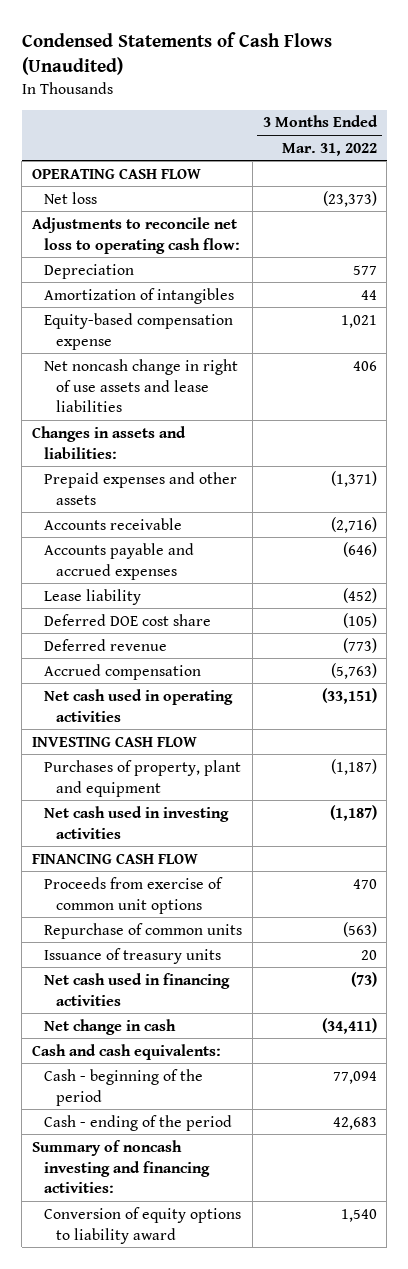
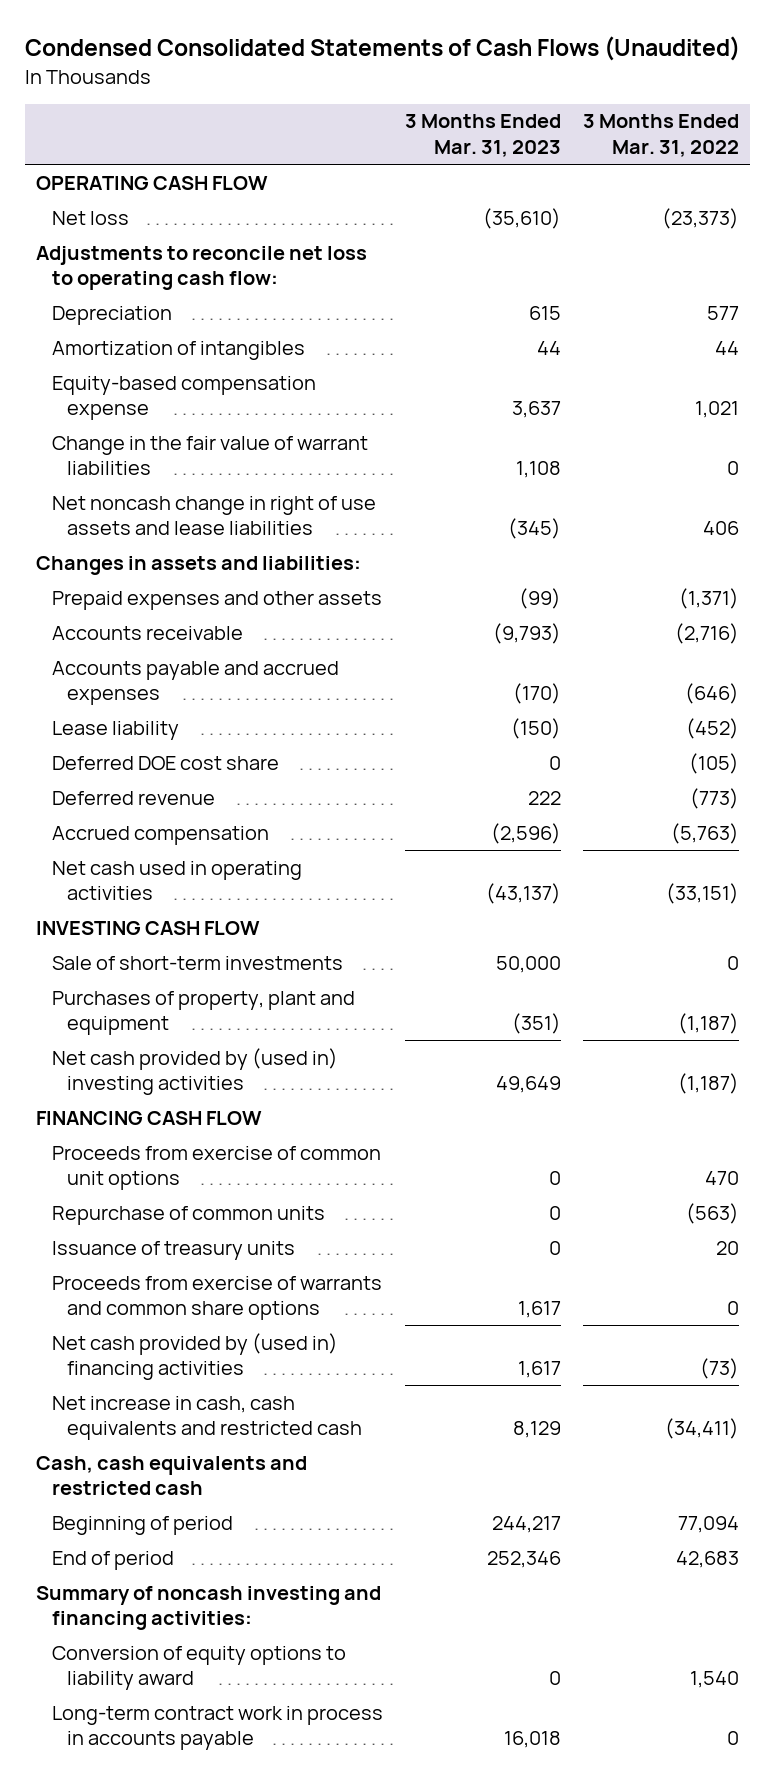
[21,31,332,75] Condensed Statements of Cash Flows (Unaudited) -> [25,36,741,62] Condensed Consolidated Statements of Cash Flows (Unaudited)
none -> [404,114,561,157] 3 Months Ended Mar. 31, 2023
none -> [51,435,368,476] Change in the fair value of warrant liabilities
none -> [51,955,343,970] Sale of short-term investments
[44,805,230,839] Net cash used in investing activities -> [51,1047,338,1096] Net cash provided by (used in) investing activities
none -> [51,1275,382,1321] Proceeds from exercise of warrants and common share options
[44,972,231,1006] Net cash used in financing activities -> [51,1332,338,1381] Net cash provided by (used in) financing activities
[44,1018,177,1035] Net change in cash -> [51,1395,363,1441] Net increase in cash, cash equivalents and restricted cash
[31,1043,221,1060] Cash and cash equivalents: -> [36,1455,308,1496] Cash, cash equivalents and restricted cash
[44,1068,204,1106] Cash - beginning of the period -> [51,1515,233,1535] Beginning of period
[44,1114,233,1131] Cash - ending of the period -> [51,1550,174,1570] End of period
none -> [51,1705,383,1751] Long-term contract work in process in accounts payable

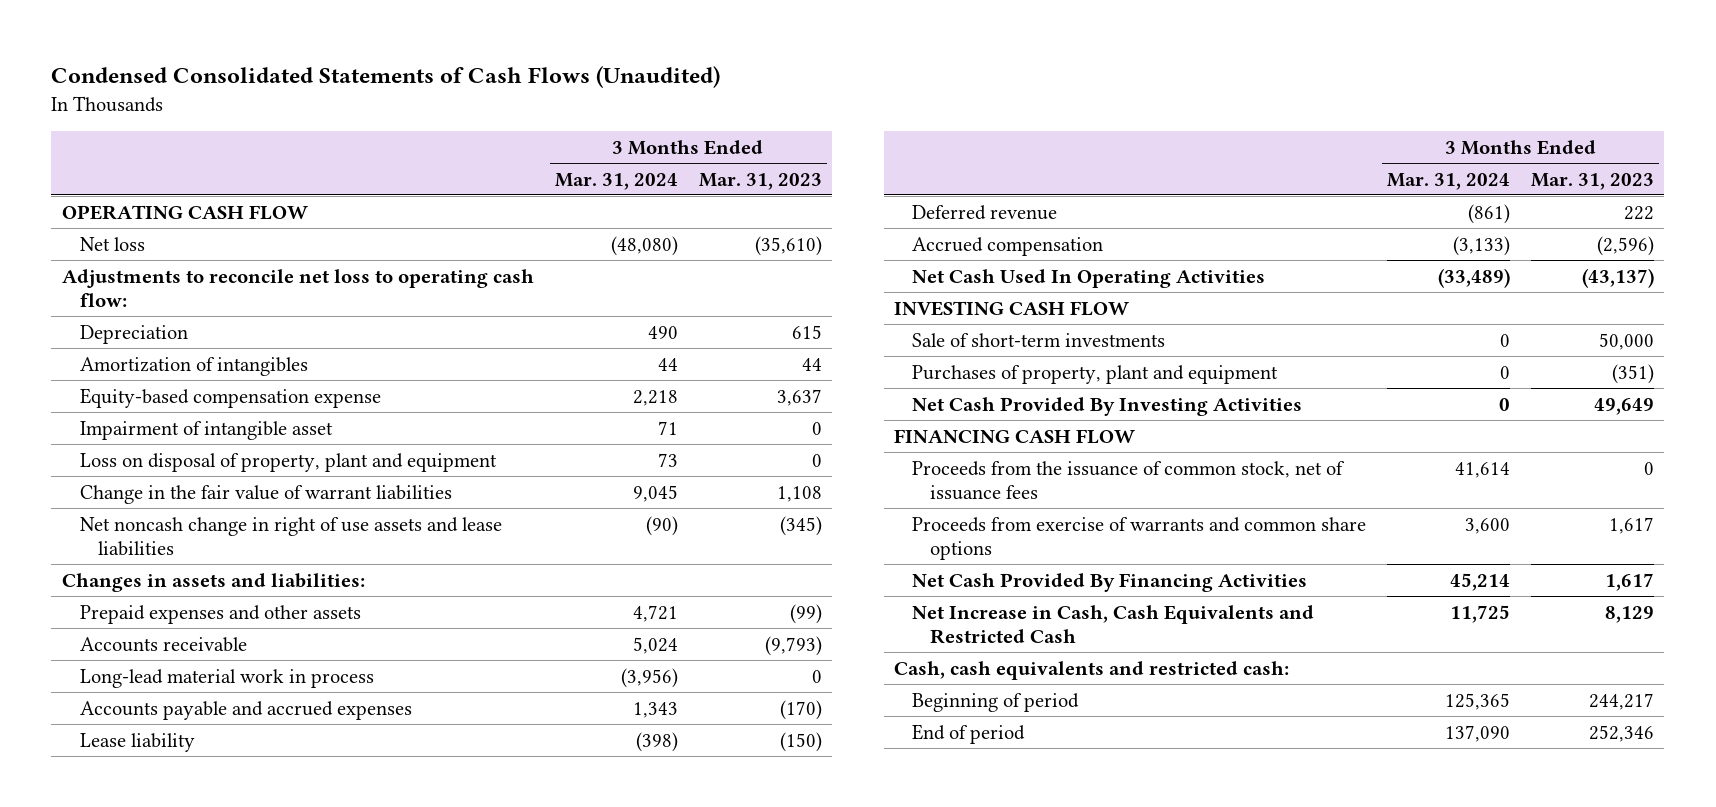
[582,114,739,157] 3 Months Ended Mar. 31, 2022 -> none
none -> [555,172,679,190] Mar. 31, 2024
none -> [80,420,334,440] Impairment of intangible asset
none -> [80,452,498,472] Loss on disposal of property, plant and equipment
none -> [80,668,375,688] Long-lead material work in process
[51,755,279,770] Deferred DOE cost share -> none
[51,860,302,901] Net cash used in operating activities -> [912,268,1266,288] Net Cash Used In Operating Activities
[51,1047,338,1096] Net cash provided by (used in) investing activities -> [912,396,1303,416] Net Cash Provided By Investing Activities
[51,1145,381,1191] Proceeds from exercise of common unit options -> none
[51,1205,325,1225] Repurchase of common units -> none
[51,1240,295,1260] Issuance of treasury units -> none
none -> [912,460,1346,500] Proceeds from the issuance of common stock, net of issuance fees
[51,1332,338,1381] Net cash provided by (used in) financing activities -> [912,572,1308,592] Net Cash Provided By Financing Activities
[51,1395,363,1441] Net increase in cash, cash equivalents and restricted cash -> [912,604,1315,644] Net Increase in Cash, Cash Equivalents and Restricted Cash
[36,1455,308,1496] Cash, cash equivalents and restricted cash -> [893,660,1289,680] Cash, cash equivalents and restricted cash:
[36,1585,382,1631] Summary of noncash investing and financing activities: -> none
[51,1645,346,1691] Conversion of equity options to liability award -> none
[51,1705,383,1751] Long-term contract work in process in accounts payable -> none

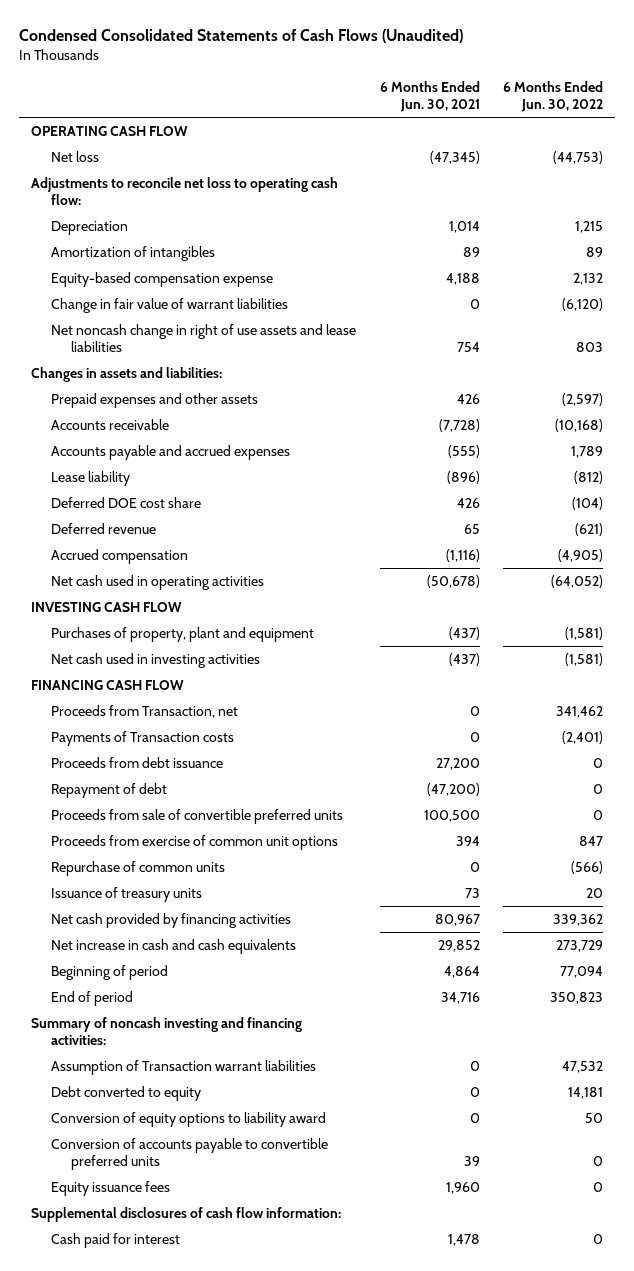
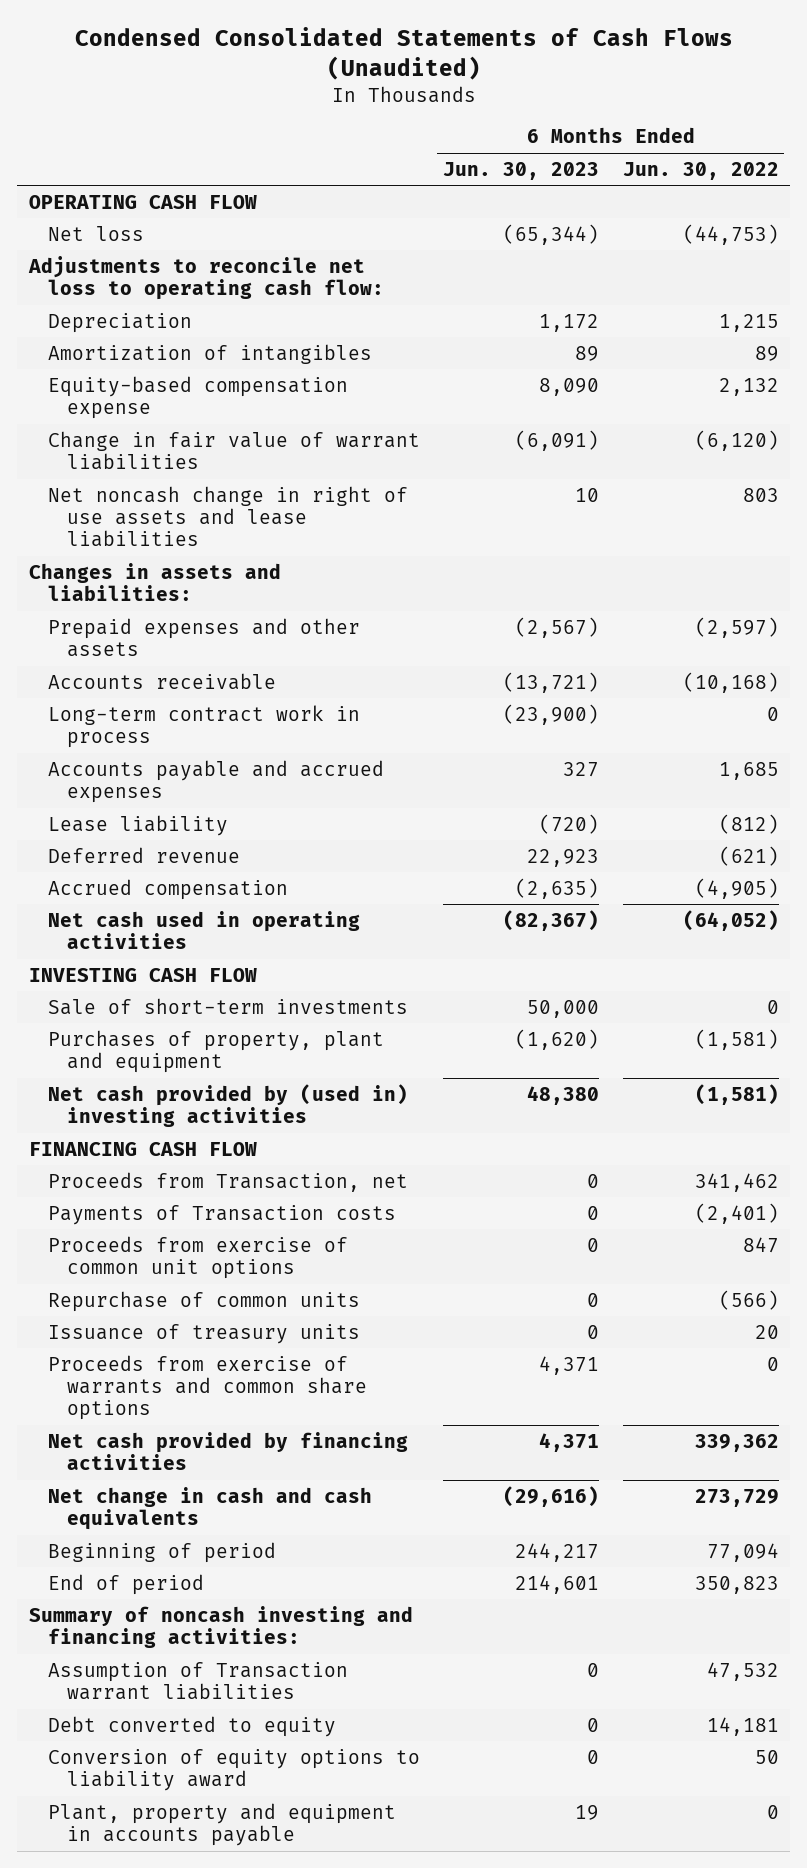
[379,80,480,112] 6 Months Ended Jun. 30, 2021 -> none
none -> [443,161,600,180] Jun. 30, 2023
none -> [47,704,360,749] Long-term contract work in process
[571,445,604,458] 1,789 -> [718,761,779,780] 1,685
[50,496,201,508] Deferred DOE cost share -> none
none -> [47,997,408,1015] Sale of short-term investments
[50,652,260,668] Net cash used in investing activities -> [47,1083,408,1128] Net cash provided by (used in) investing activities
[50,756,223,768] Proceeds from debt issuance -> none
[50,782,167,798] Repayment of debt -> none
[50,808,343,824] Proceeds from sale of convertible preferred units -> none
none -> [47,1354,368,1421] Proceeds from exercise of warrants and common share options
[50,938,296,954] Net increase in cash and cash equivalents -> [47,1486,372,1531] Net change in cash and cash equivalents
[50,1137,328,1171] Conversion of accounts payable to convertible preferred units -> none
[50,1180,170,1196] Equity issuance fees -> none
[31,1206,342,1222] Supplemental disclosures of cash flow information: -> none
[50,1232,180,1248] Cash paid for interest -> none
none -> [47,1802,396,1847] Plant, property and equipment in accounts payable

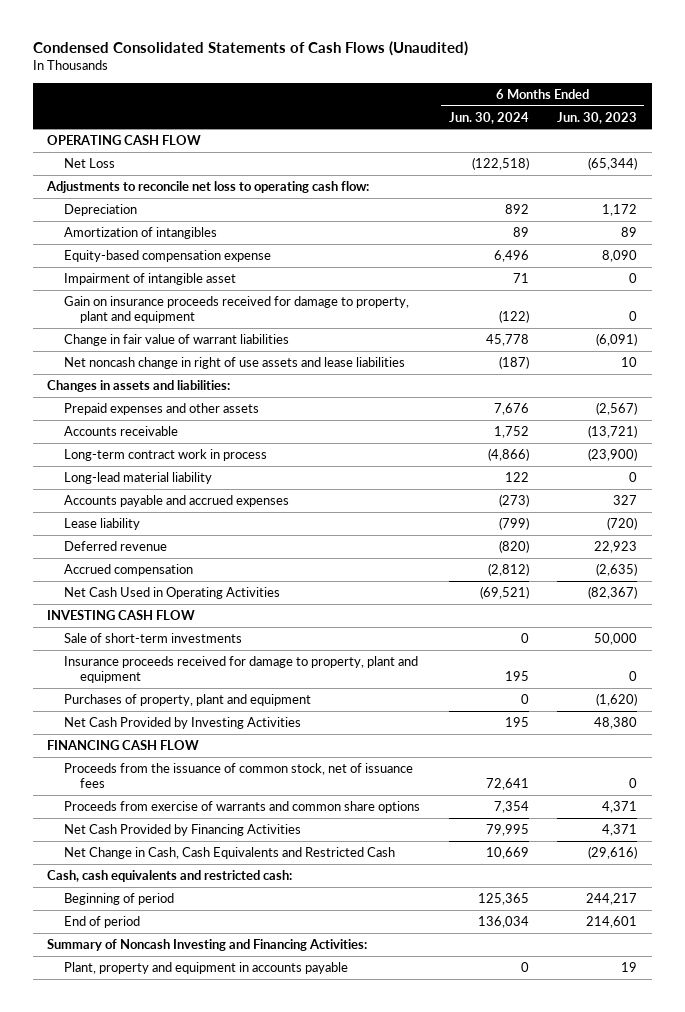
[622,161,779,180] Jun. 30, 2022 -> none
none -> [448,111,529,124] Jun. 30, 2024
[47,225,144,241] Net loss -> [63,157,115,168] Net Loss
none -> [63,272,236,285] Impairment of intangible asset
none -> [63,295,409,324] Gain on insurance proceeds received for damage to property, plant and equipment
none -> [63,471,212,484] Long-lead material liability
[47,910,360,950] Net cash used in operating activities -> [63,586,280,599] Net Cash Used in Operating Activities
none -> [63,655,418,684] Insurance proceeds received for damage to property, plant and equipment
[47,1083,408,1128] Net cash provided by (used in) investing activities -> [63,716,301,729] Net Cash Provided by Investing Activities
[47,1171,408,1192] Proceeds from Transaction, net -> none
[47,1204,396,1225] Payments of Transaction costs -> none
[47,1235,348,1280] Proceeds from exercise of common unit options -> none
[47,1290,360,1312] Repurchase of common units -> none
[47,1323,360,1344] Issuance of treasury units -> none
none -> [63,762,413,789] Proceeds from the issuance of common stock, net of issuance fees
[47,1431,408,1471] Net cash provided by financing activities -> [63,823,301,836] Net Cash Provided by Financing Activities
[47,1486,372,1531] Net change in cash and cash equivalents -> [63,846,395,859] Net Change in Cash, Cash Equivalents and Restricted Cash
none -> [47,869,293,882] Cash, cash equivalents and restricted cash:
[47,1661,348,1701] Assumption of Transaction warrant liabilities -> none
[47,1715,336,1737] Debt converted to equity -> none
[47,1748,420,1792] Conversion of equity options to liability award -> none
[28,1605,413,1649] Summary of noncash investing and financing activities: -> [47,938,368,951] Summary of Noncash Investing and Financing Activities:

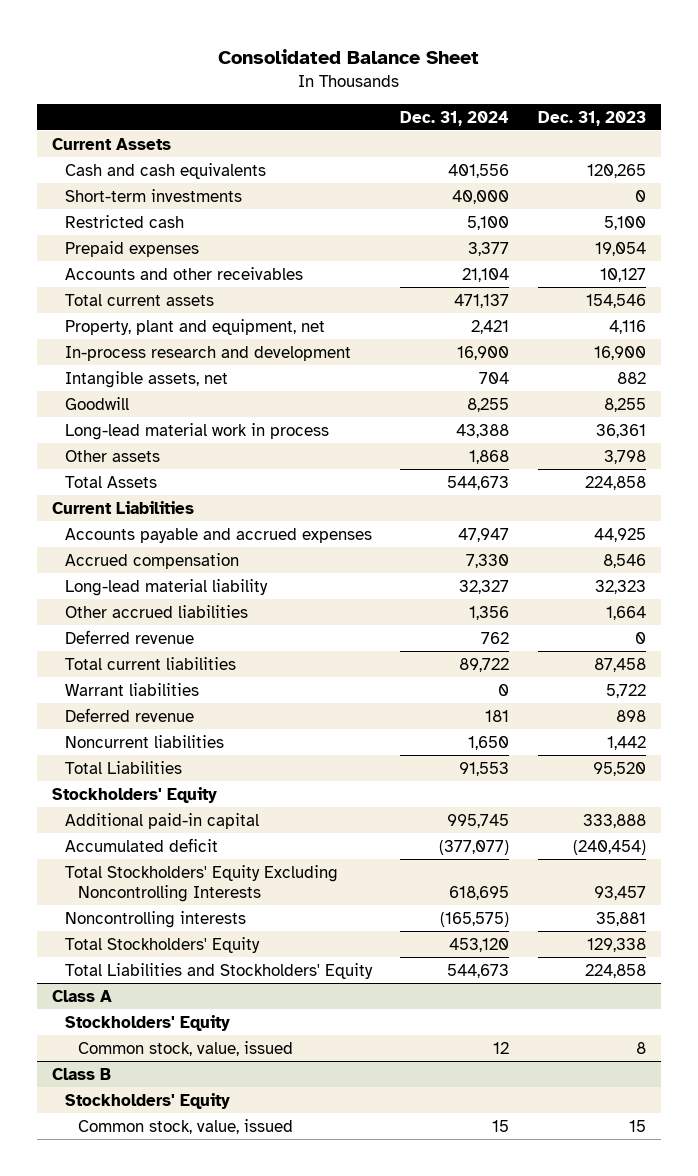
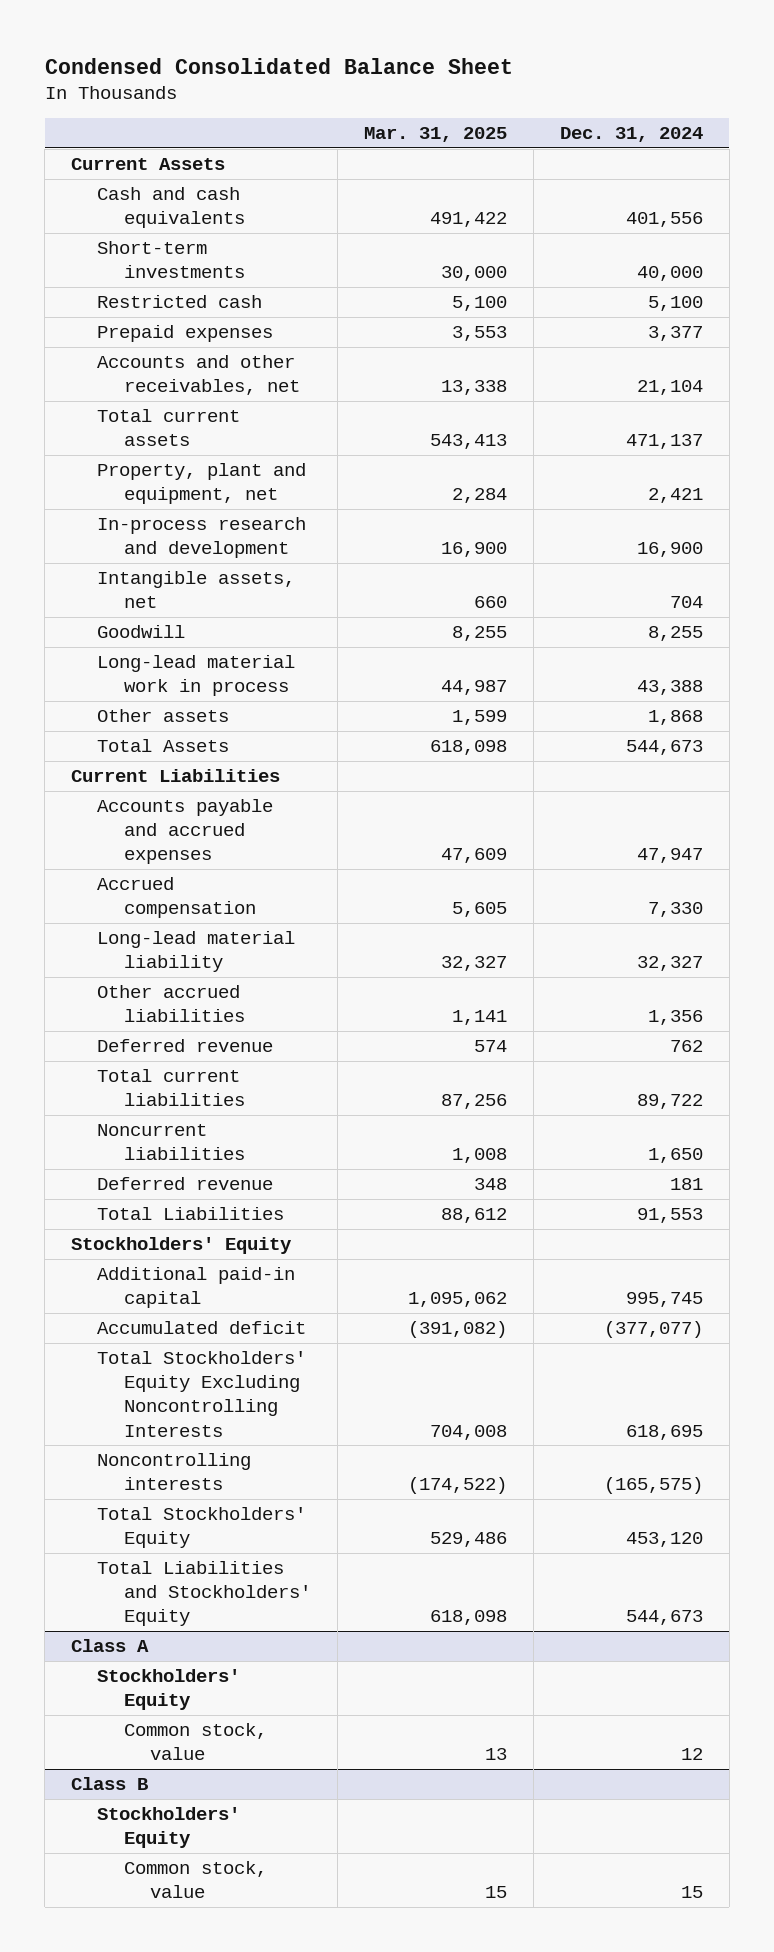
[217,48,479,64] Consolidated Balance Sheet -> [44,57,513,74] Condensed Consolidated Balance Sheet
[538,110,647,126] Dec. 31, 2023 -> none
none -> [363,127,507,143] Mar. 31, 2025
[64,266,303,280] Accounts and other receivables -> [97,355,300,396] Accounts and other receivables, net
[64,682,199,696] Warrant liabilities -> none
[64,707,194,722] Deferred revenue -> [97,1177,274,1191] Deferred revenue
[77,1040,293,1056] Common stock, value, issued -> [123,1723,267,1761] Common stock, value
[77,1118,293,1134] Common stock, value, issued -> [123,1861,267,1899] Common stock, value

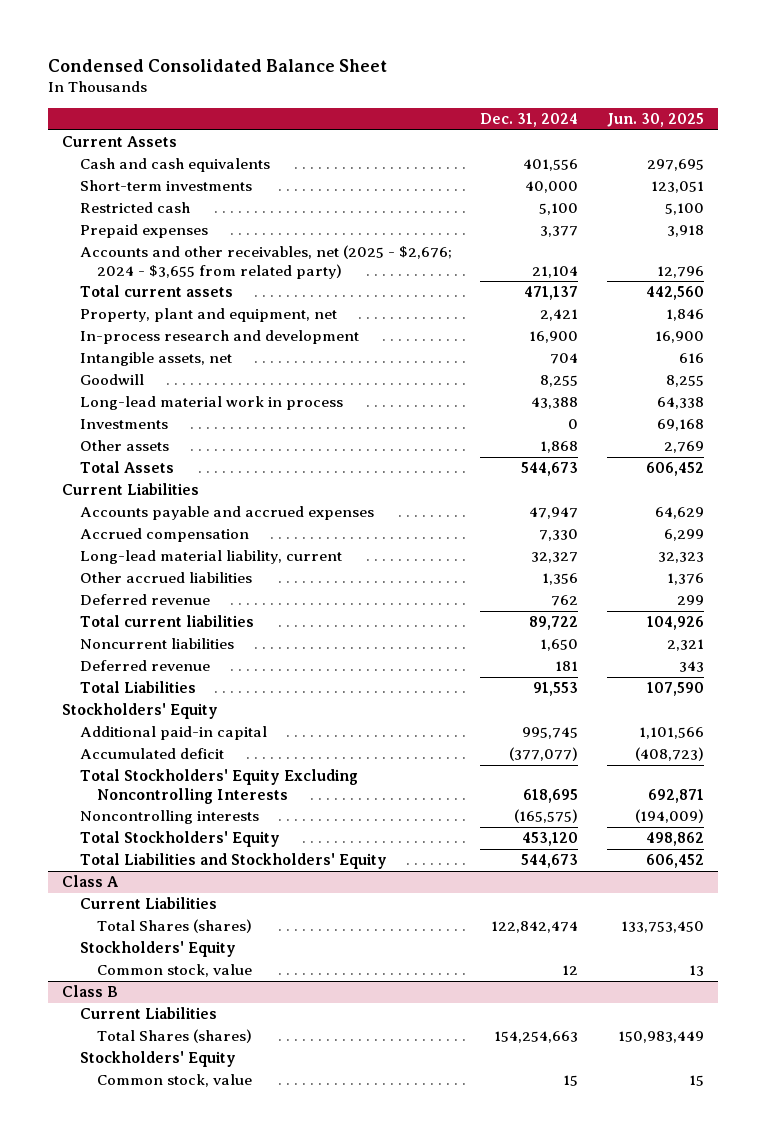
[363,127,507,143] Mar. 31, 2025 -> none
none -> [606,113,704,128] Jun. 30, 2025
[97,355,300,396] Accounts and other receivables, net -> [79,245,452,279] Accounts and other receivables, net (2025 - $2,676; 2024 - $3,655 from related party)
none -> [79,419,168,430] Investments
[97,931,296,973] Long-lead material liability -> [79,550,342,565] Long-lead material liability, current
none -> [79,897,217,910] Current Liabilities
none -> [97,919,253,934] Total Shares (shares)
none -> [79,1007,217,1020] Current Liabilities
none -> [97,1029,253,1044] Total Shares (shares)

